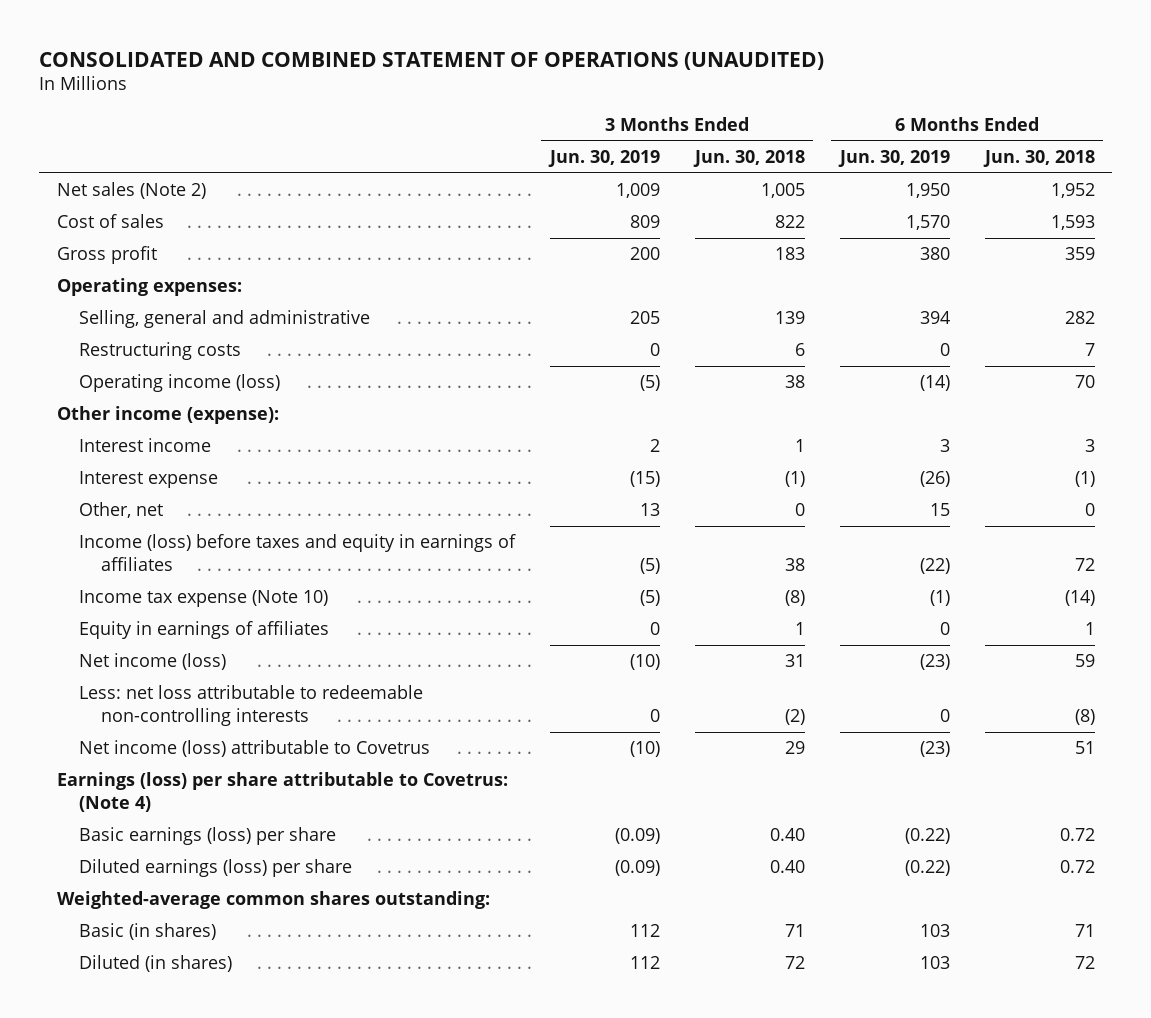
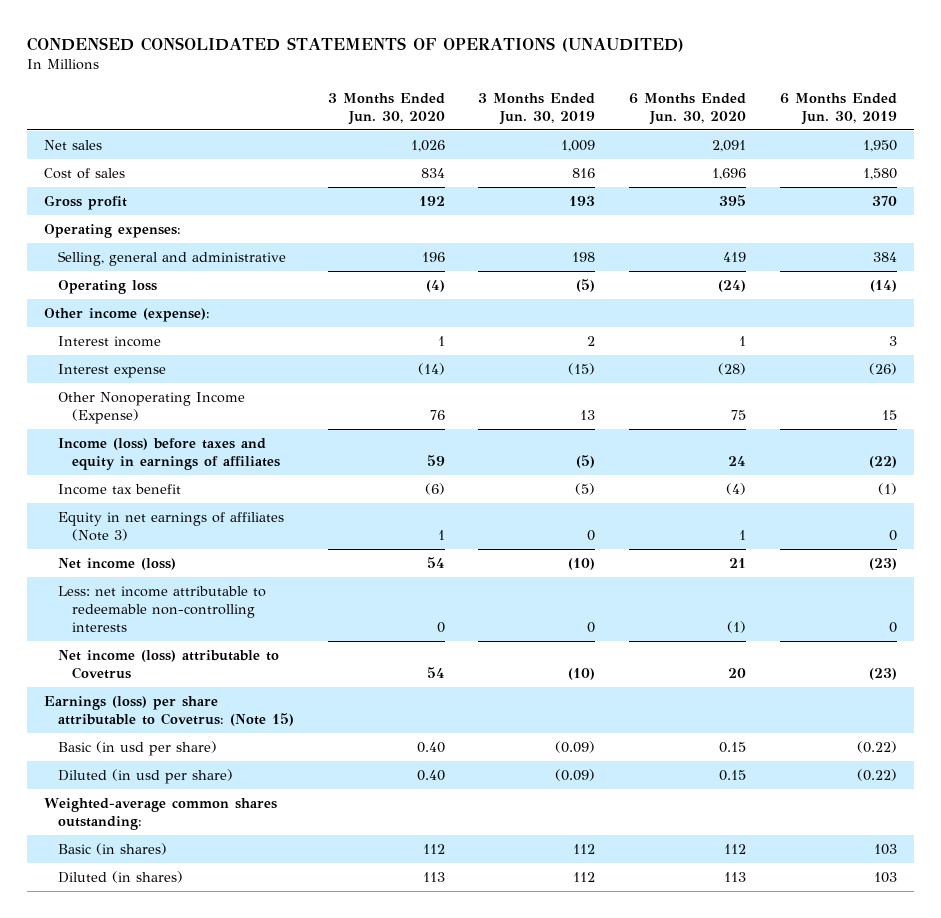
[39,51,825,70] CONSOLIDATED AND COMBINED STATEMENT OF OPERATIONS (UNAUDITED) -> [27,36,685,52] CONDENSED CONSOLIDATED STATEMENTS OF OPERATIONS (UNAUDITED)
[692,149,805,167] Jun. 30, 2018 -> none
[982,149,1095,167] Jun. 30, 2018 -> none
none -> [327,92,445,125] 3 Months Ended Jun. 30, 2020
none -> [629,92,747,125] 6 Months Ended Jun. 30, 2020
[56,182,206,200] Net sales (Note 2) -> [44,139,103,150] Net sales
[629,215,660,229] 809 -> [572,167,596,178] 816
[905,215,950,231] 1,570 -> [862,167,897,180] 1,580
[629,247,660,261] 200 -> [569,195,596,206] 193
[919,247,950,261] 380 -> [871,195,897,206] 370
[78,342,241,361] Restructuring costs -> none
[629,311,660,325] 205 -> [572,251,596,262] 198
[919,311,950,325] 394 -> [872,251,897,262] 384
[78,374,280,393] Operating income (loss) -> [57,279,157,294] Operating loss
[78,502,163,519] Other, net -> [57,391,245,424] Other Nonoperating Income (Expense)
[78,590,328,608] Income tax expense (Note 10) -> [57,483,181,495] Income tax benefit
[78,621,329,640] Equity in earnings of affiliates -> [57,511,284,541] Equity in net earnings of affiliates (Note 3)
[78,685,423,727] Less: net loss attributable to redeemable non-controlling interests -> [57,585,266,632] Less: net income attributable to redeemable non-controlling interests
[56,772,508,813] Earnings (loss) per share attributable to Covetrus: (Note 4) -> [44,695,294,726] Earnings (loss) per share attributable to Covetrus: (Note 15)
[78,827,336,846] Basic earnings (loss) per share -> [57,740,217,756] Basic (in usd per share)
[78,859,352,878] Diluted earnings (loss) per share -> [57,768,233,784] Diluted (in usd per share)

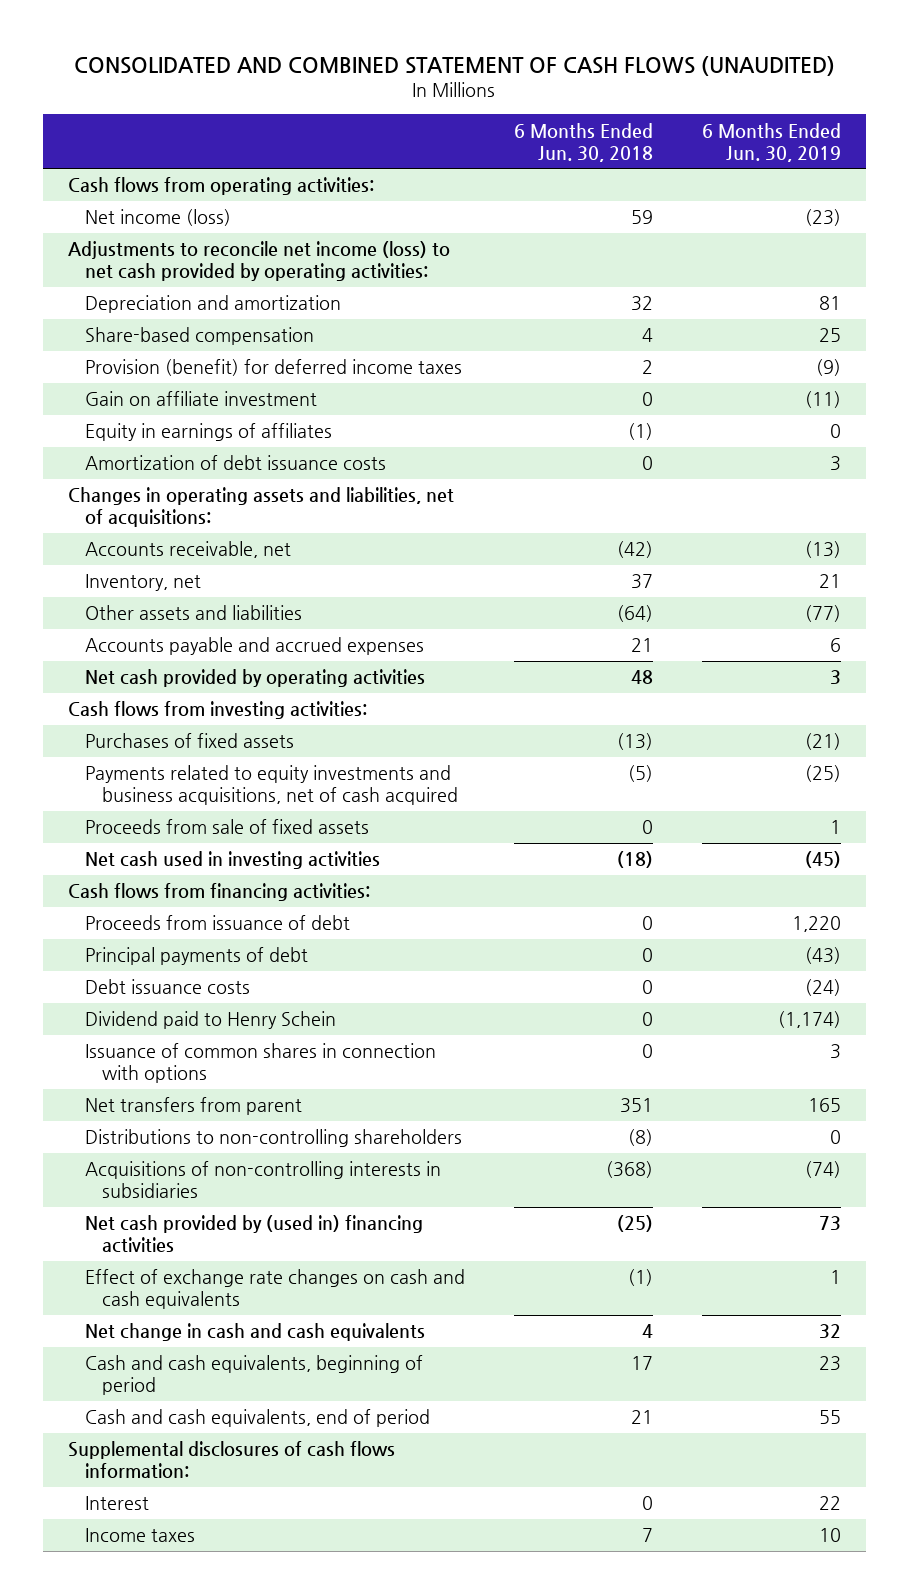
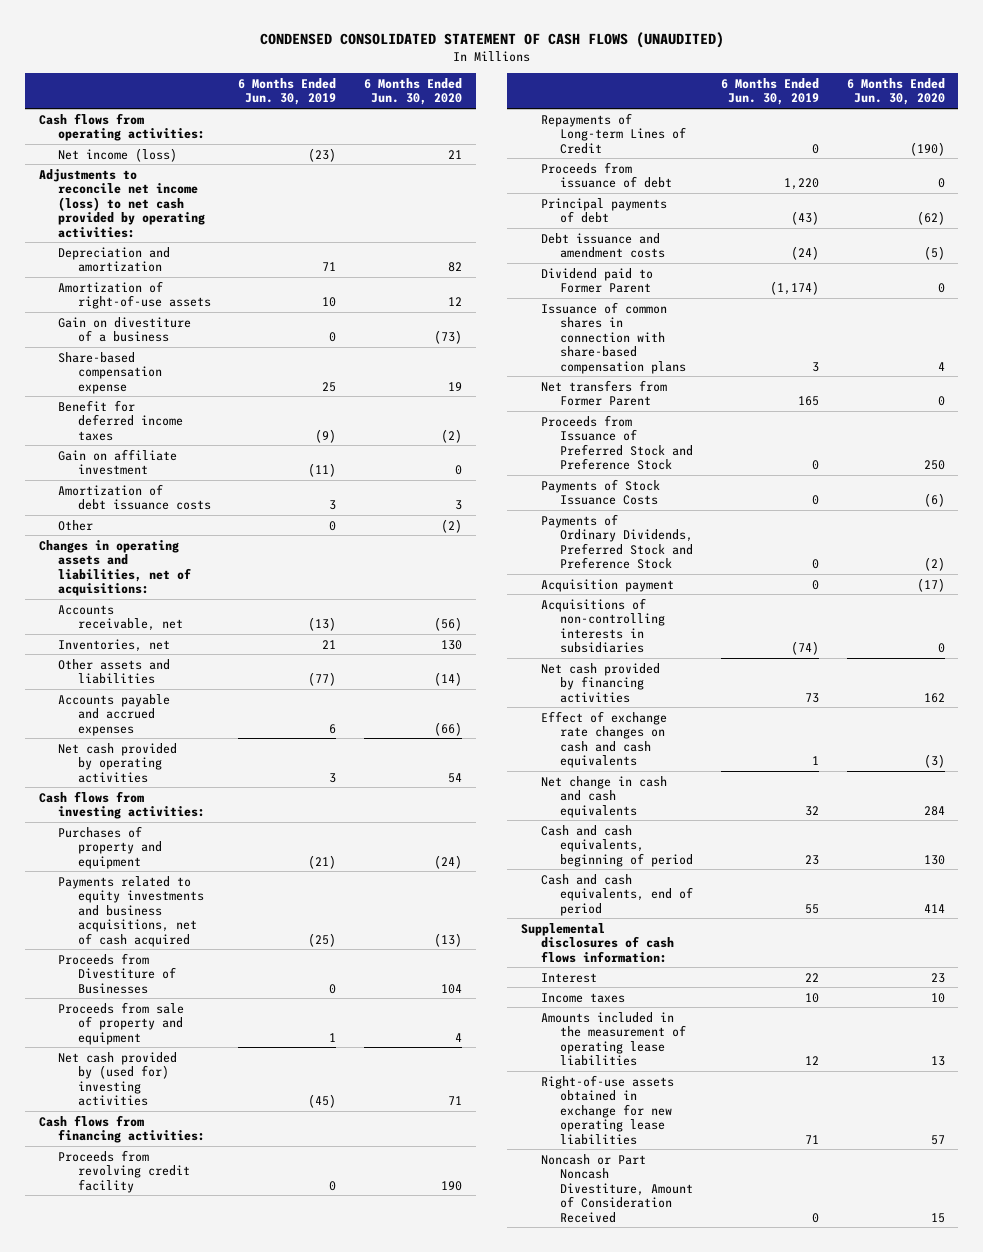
[74,55,836,76] CONSOLIDATED AND COMBINED STATEMENT OF CASH FLOWS (UNAUDITED) -> [259,32,724,49] CONDENSED CONSOLIDATED STATEMENT OF CASH FLOWS (UNAUDITED)
[513,122,653,162] 6 Months Ended Jun. 30, 2018 -> none
none -> [364,77,463,106] 6 Months Ended Jun. 30, 2020
[819,296,842,311] 81 -> [322,262,337,272] 71
none -> [58,280,211,310] Amortization of right-of-use assets
none -> [58,316,192,343] Gain on divestiture of a business
[84,327,314,346] Share-based compensation -> [58,351,162,394] Share-based compensation expense
[84,359,462,377] Provision (benefit) for deferred income taxes -> [58,399,183,441] Benefit for deferred income taxes
[84,423,332,442] Equity in earnings of affiliates -> none
none -> [58,519,94,531] Other
[84,574,201,592] Inventory, net -> [58,638,171,652] Inventories, net
[84,733,294,749] Purchases of fixed assets -> [58,825,162,869] Purchases of property and equipment
none -> [58,952,176,994] Proceeds from Divestiture of Businesses
[84,819,369,835] Proceeds from sale of fixed assets -> [58,1001,185,1045] Proceeds from sale of property and equipment
[84,851,380,870] Net cash used in investing activities -> [58,1051,178,1107] Net cash provided by (used for) investing activities
none -> [58,1149,190,1193] Proceeds from revolving credit facility
none -> [540,112,686,154] Repayments of Long-term Lines of Credit
[84,1129,462,1148] Distributions to non-controlling shareholders -> none
[84,979,250,995] Debt issuance costs -> [540,232,665,259] Debt issuance and amendment costs
[84,1011,336,1030] Dividend paid to Henry Schein -> [540,267,653,294] Dividend paid to Former Parent
[84,1043,436,1084] Issuance of common shares in connection with options -> [540,301,686,374] Issuance of common shares in connection with share-based compensation plans
[84,1097,302,1116] Net transfers from parent -> [540,379,667,407] Net transfers from Former Parent
none -> [540,414,693,471] Proceeds from Issuance of Preferred Stock and Preference Stock
none -> [540,478,660,506] Payments of Stock Issuance Costs
none -> [540,513,693,570] Payments of Ordinary Dividends, Preferred Stock and Preference Stock
none -> [540,578,674,592] Acquisition payment
[84,1215,423,1254] Net cash provided by (used in) financing activities -> [540,662,660,703] Net cash provided by financing activities
none -> [540,1011,686,1067] Amounts included in the measurement of operating lease liabilities
none -> [540,1074,674,1145] Right-of-use assets obtained in exchange for new operating lease liabilities
none -> [540,1153,693,1223] Noncash or Part Noncash Divestiture, Amount of Consideration Received

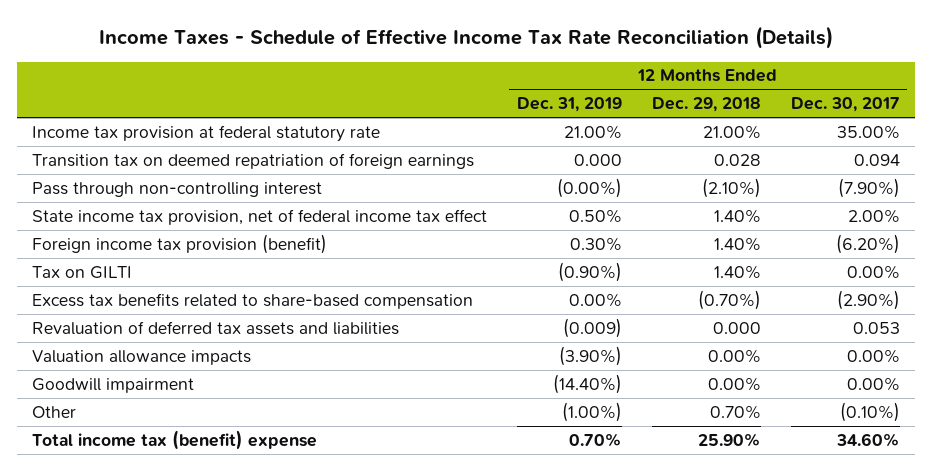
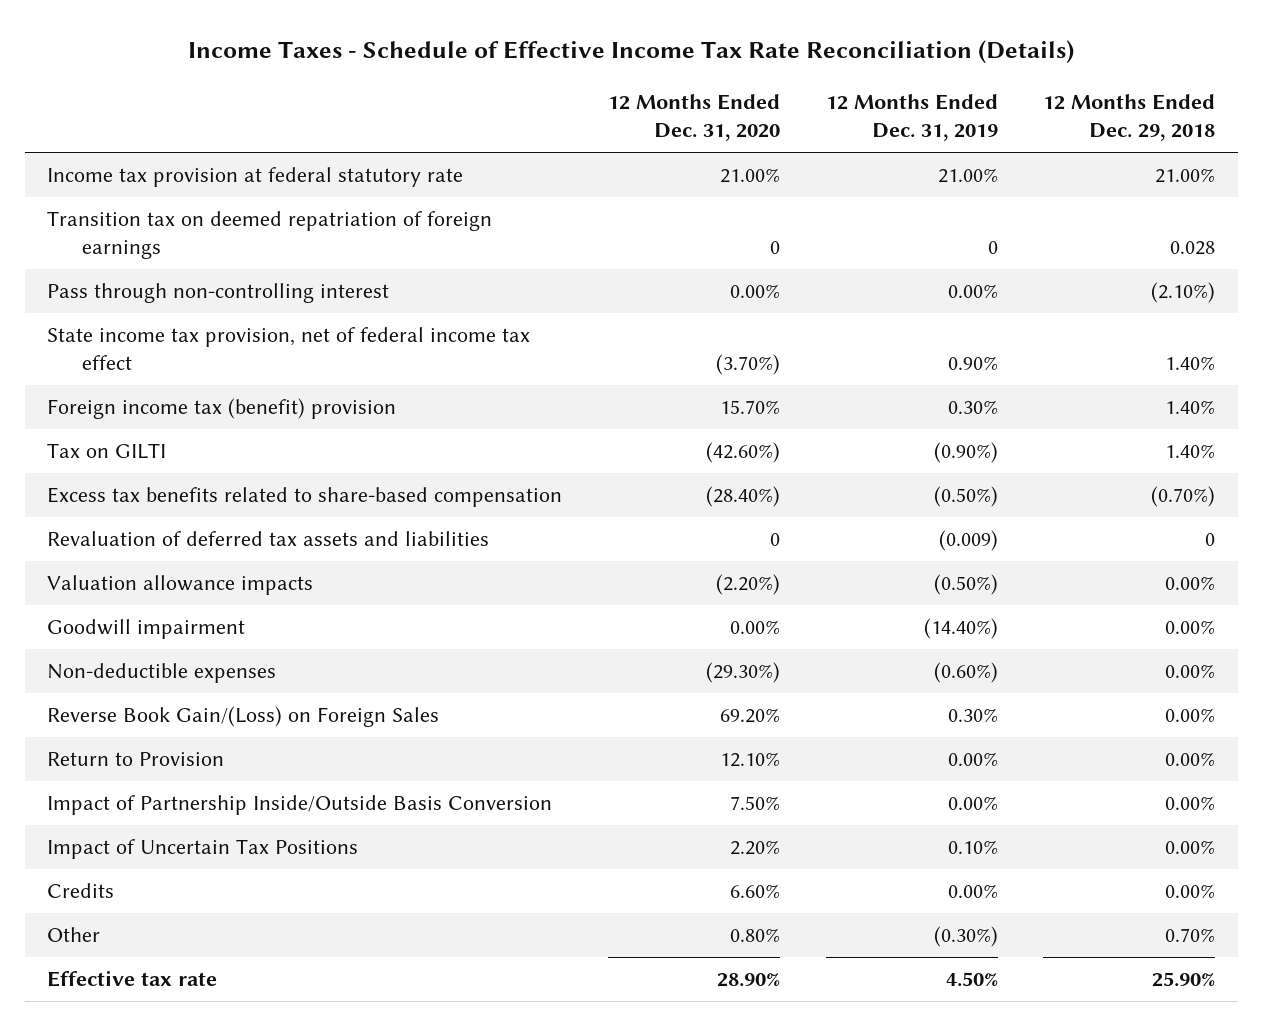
[790,97,900,113] Dec. 30, 2017 -> none
none -> [608,94,781,142] 12 Months Ended Dec. 31, 2020
[573,153,622,166] 0.000 -> [987,240,998,254] 0
[556,177,622,198] (0.00%) -> [947,284,998,299] 0.00%
[568,208,622,223] 0.50% -> [947,355,998,370] 0.90%
[32,233,328,254] Foreign income tax provision (benefit) -> [47,398,397,420] Foreign income tax (benefit) provision
[568,292,622,307] 0.00% -> [933,486,998,508] (0.50%)
[712,321,761,334] 0.000 -> [1205,533,1216,547] 0
[558,345,622,366] (3.90%) -> [933,574,998,596] (0.50%)
[32,429,318,450] Total income tax (benefit) expense -> none
none -> [47,663,277,684] Non-deductible expenses
none -> [47,706,440,728] Reverse Book Gain/(Loss) on Foreign Sales
none -> [47,752,225,767] Return to Provision
none -> [47,795,553,816] Impact of Partnership Inside/Outside Basis Conversion
none -> [47,839,359,860] Impact of Uncertain Tax Positions
none -> [47,883,115,899] Credits
[561,401,622,422] (1.00%) -> [933,926,998,948] (0.30%)
none -> [47,970,218,988] Effective tax rate

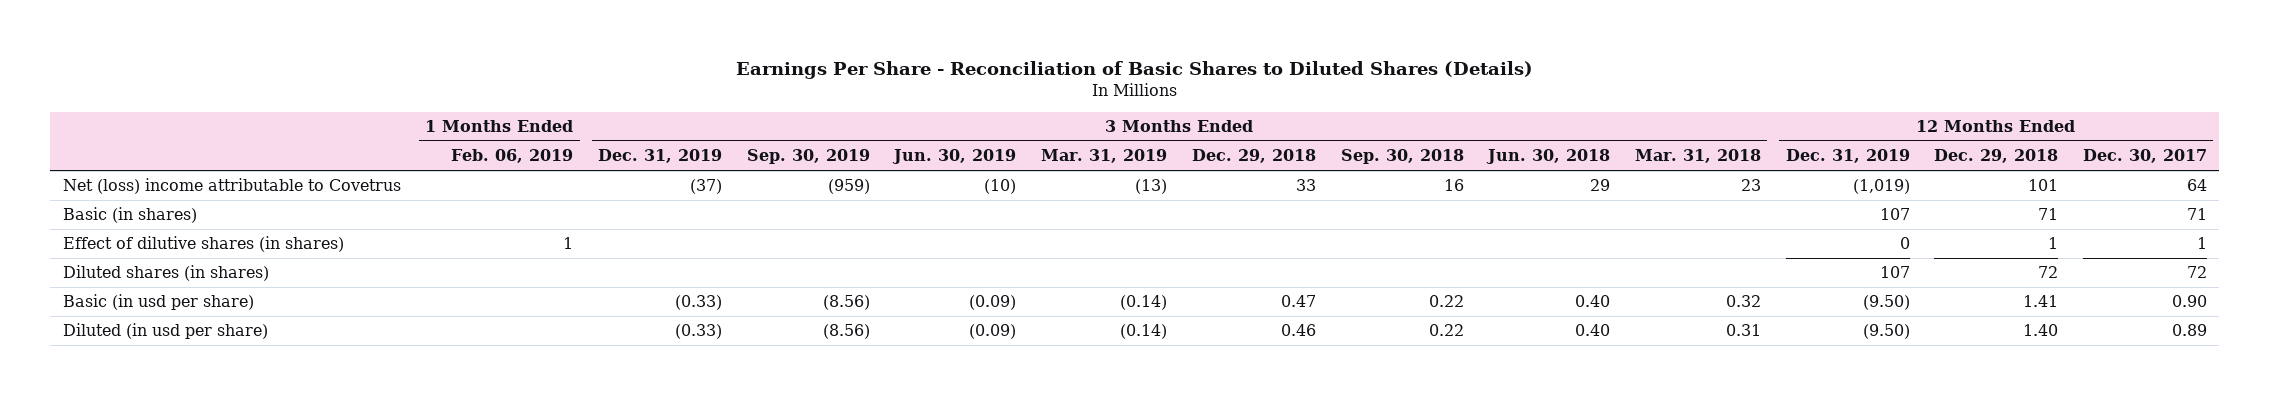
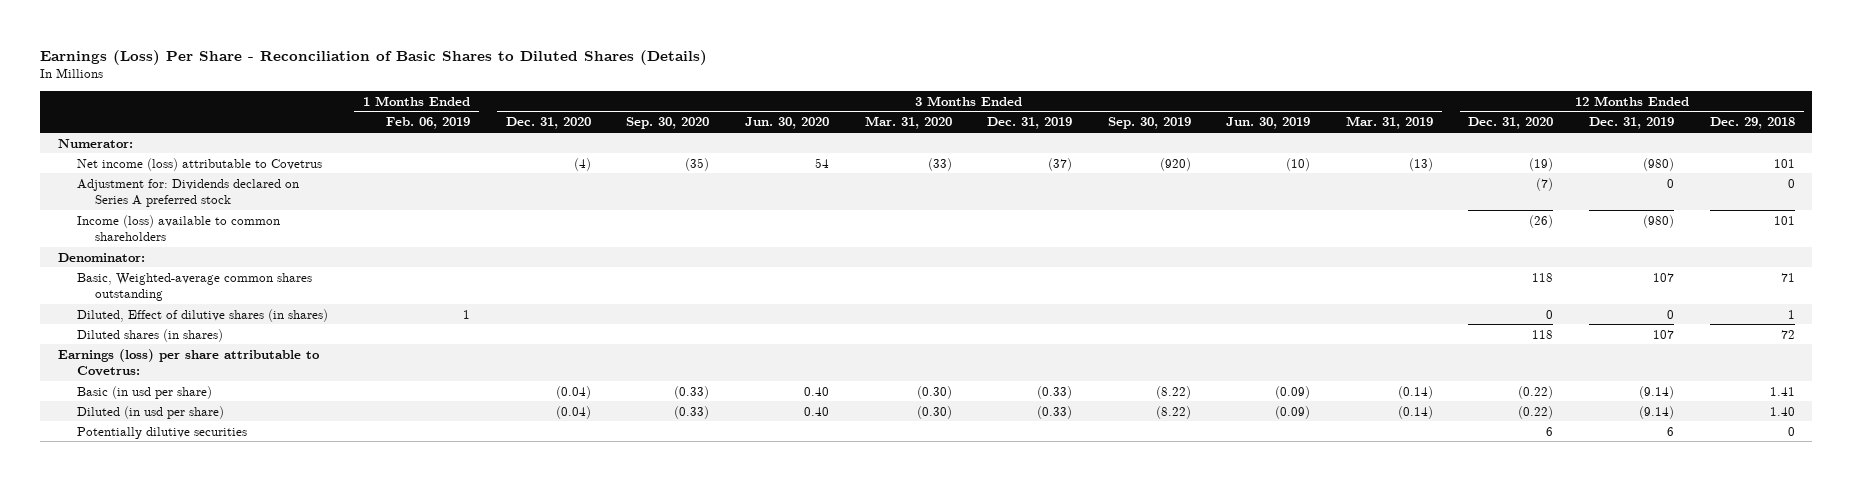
[735,60,1533,79] Earnings Per Share - Reconciliation of Basic Shares to Diluted Shares (Details) -> [40,49,708,65] Earnings (Loss) Per Share - Reconciliation of Basic Shares to Diluted Shares (Details)
[1191,149,1316,164] Dec. 29, 2018 -> none
[1340,149,1464,165] Sep. 30, 2018 -> none
[1486,149,1611,165] Jun. 30, 2018 -> none
[1634,149,1761,164] Mar. 31, 2018 -> none
[2082,149,2207,164] Dec. 30, 2017 -> none
none -> [505,117,591,130] Dec. 31, 2020
none -> [626,117,710,130] Sep. 30, 2020
none -> [744,117,829,130] Jun. 30, 2020
none -> [864,116,952,130] Mar. 31, 2020
none -> [1468,117,1554,130] Dec. 31, 2020
none -> [58,138,134,148] Numerator:
[62,178,401,195] Net (loss) income attributable to Covetrus -> [76,157,322,171] Net income (loss) attributable to Covetrus
[827,179,870,195] (959) -> [1159,157,1191,171] (920)
[1852,179,1910,195] (1,019) -> [1643,157,1675,171] (980)
none -> [76,178,299,208] Adjustment for: Dividends declared on Series A preferred stock
none -> [76,214,280,242] Income (loss) available to common shareholders
none -> [58,252,146,262] Denominator:
[62,207,197,224] Basic (in shares) -> [76,272,312,302] Basic, Weighted-average common shares outstanding
[62,236,344,253] Effect of dilutive shares (in shares) -> [76,308,328,322] Diluted, Effect of dilutive shares (in shares)
none -> [58,348,321,377] Earnings (loss) per share attributable to Covetrus:
[822,295,870,311] (8.56) -> [1155,385,1191,399] (8.22)
[1862,295,1910,311] (9.50) -> [1639,385,1675,399] (9.14)
[822,324,870,340] (8.56) -> [1155,405,1191,419] (8.22)
[1862,324,1910,340] (9.50) -> [1639,405,1675,419] (9.14)
none -> [76,426,247,439] Potentially dilutive securities

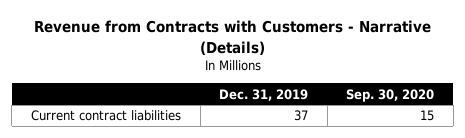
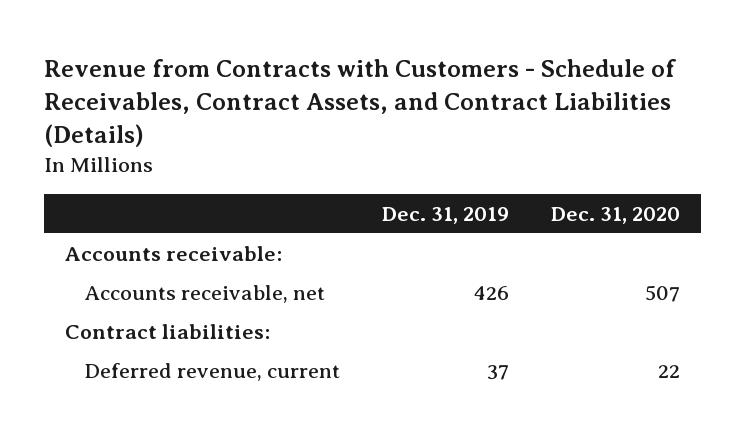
[33,20,431,55] Revenue from Contracts with Customers - Narrative (Details) -> [43,59,676,148] Revenue from Contracts with Customers - Schedule of Receivables, Contract Assets, and Contract Liabilities (Details)
[346,88,435,102] Sep. 30, 2020 -> none
none -> [551,206,681,224] Dec. 31, 2020
none -> [65,245,283,261] Accounts receivable:
none -> [83,284,325,303] Accounts receivable, net
none -> [65,323,271,339] Contract liabilities:
[31,110,182,122] Current contract liabilities -> [83,362,340,381] Deferred revenue, current

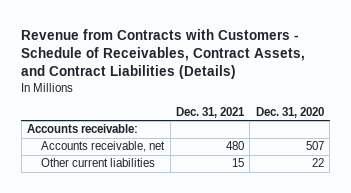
[381,206,509,224] Dec. 31, 2019 -> none
none -> [176,107,246,119] Dec. 31, 2021
[65,323,271,339] Contract liabilities: -> none
[83,362,340,381] Deferred revenue, current -> [41,158,156,168] Other current liabilities

